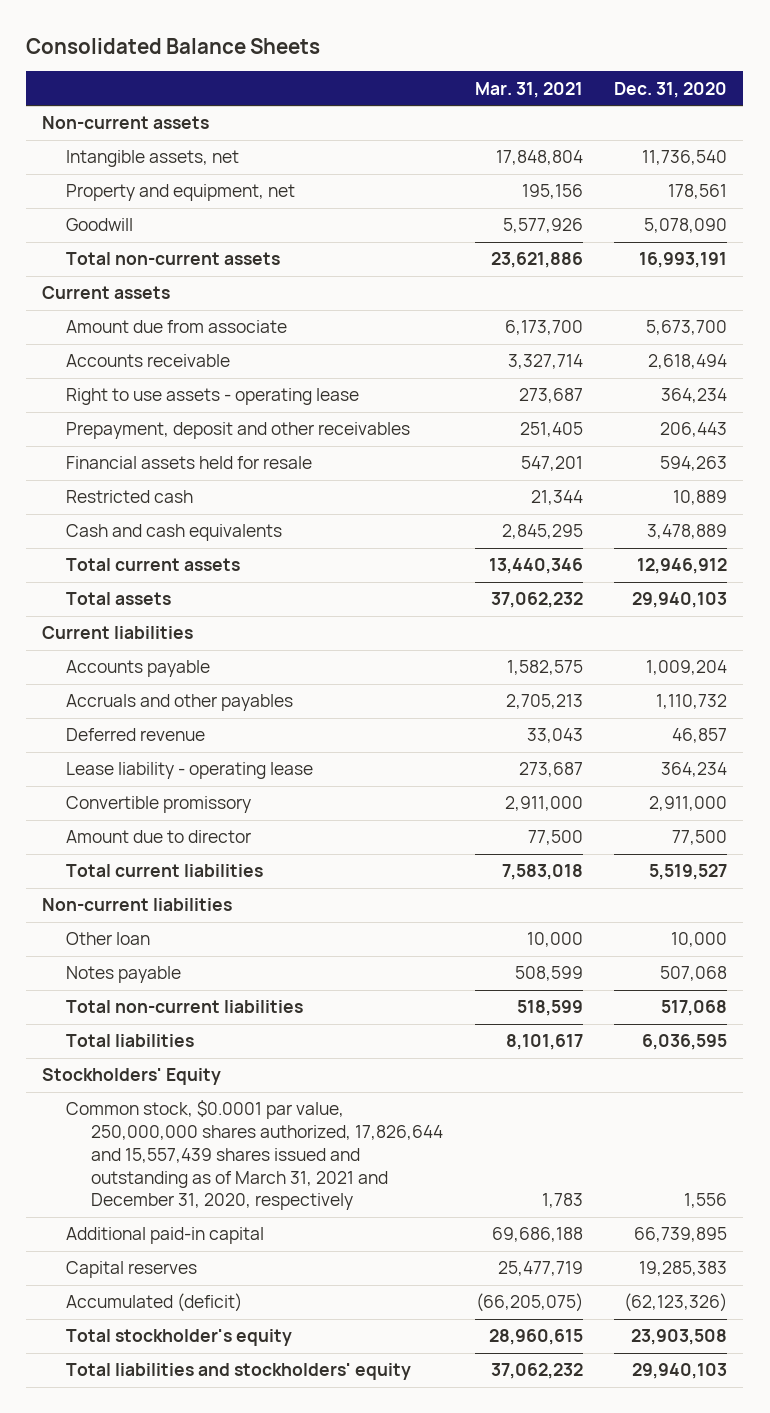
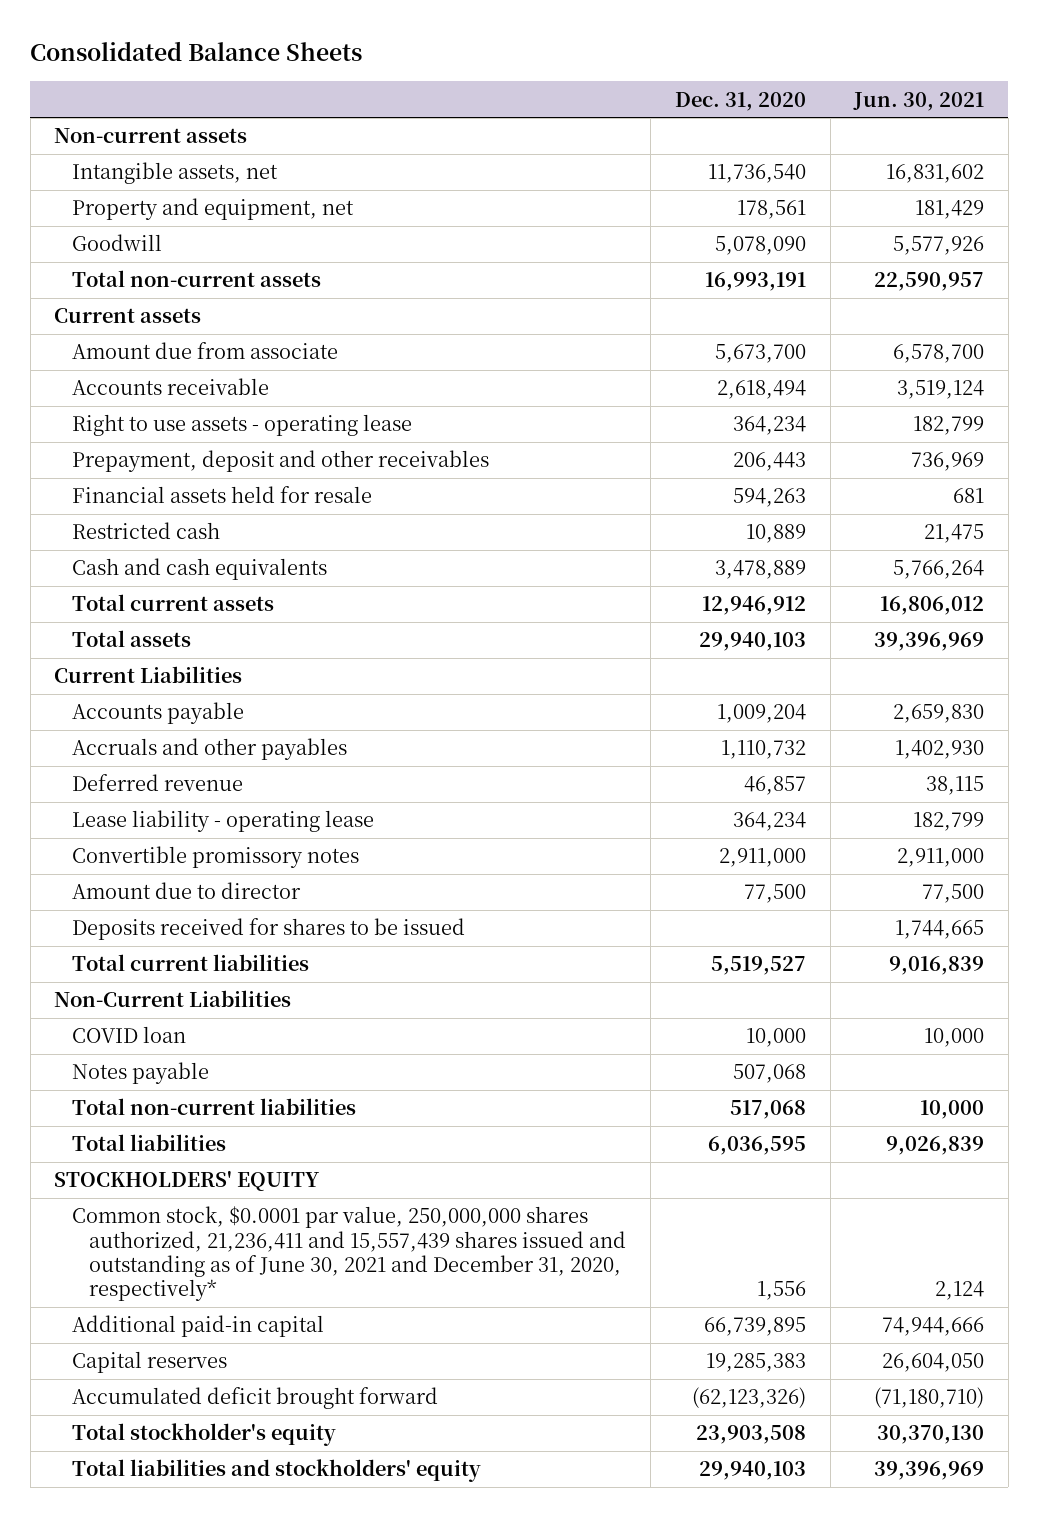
[474,81,583,98] Mar. 31, 2021 -> none
none -> [853,91,985,111] Jun. 30, 2021
[42,626,194,640] Current liabilities -> [54,666,243,684] Current Liabilities
[66,796,252,814] Convertible promissory -> [71,846,359,869] Convertible promissory notes
none -> [71,918,465,941] Deposits received for shares to be issued
[42,898,233,912] Non-current liabilities -> [54,990,292,1008] Non-Current Liabilities
[66,932,151,946] Other loan -> [71,1026,186,1044] COVID loan
[42,1068,222,1086] Stockholders' Equity -> [54,1170,320,1192] STOCKHOLDERS' EQUITY
[66,1100,443,1211] Common stock, $0.0001 par value, 250,000,000 shares authorized, 17,826,644 and 15,557,439 shares issued and outstanding as of March 31, 2021 and December 31, 2020, respectively -> [71,1206,627,1302] Common stock, $0.0001 par value, 250,000,000 shares authorized, 21,236,411 and 15,557,439 shares issued and outstanding as of June 30, 2021 and December 31, 2020, respectively*
[66,1293,243,1313] Accumulated (deficit) -> [71,1387,438,1410] Accumulated deficit brought forward

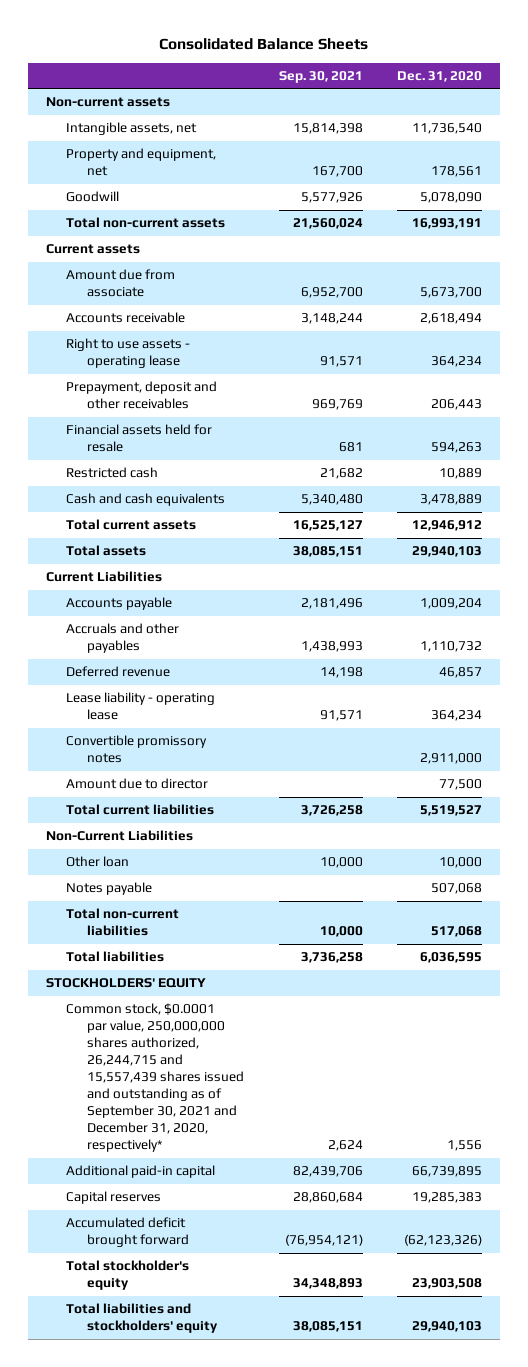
[853,91,985,111] Jun. 30, 2021 -> none
none -> [278,71,363,84] Sep. 30, 2021
[71,918,465,941] Deposits received for shares to be issued -> none
[71,1026,186,1044] COVID loan -> [66,856,130,868] Other loan
[71,1206,627,1302] Common stock, $0.0001 par value, 250,000,000 shares authorized, 21,236,411 and 15,557,439 shares issued and outstanding as of June 30, 2021 and December 31, 2020, respectively* -> [66,1003,244,1153] Common stock, $0.0001 par value, 250,000,000 shares authorized, 26,244,715 and 15,557,439 shares issued and outstanding as of September 30, 2021 and December 31, 2020, respectively*

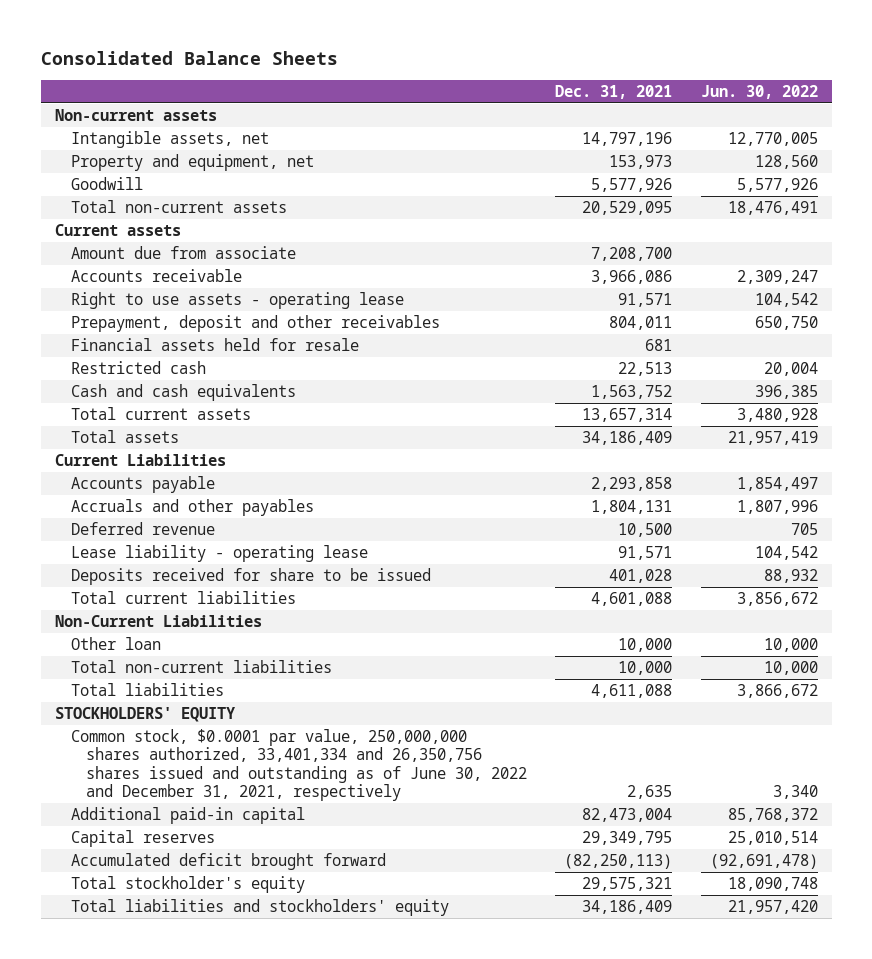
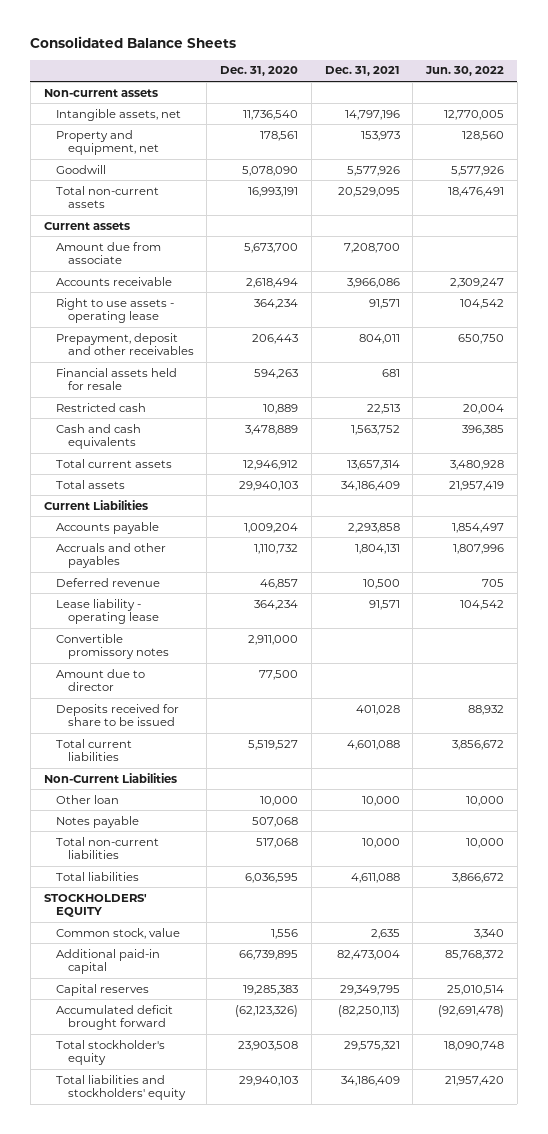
none -> [220,66,299,77] Dec. 31, 2020
none -> [55,633,169,659] Convertible promissory notes
none -> [55,668,145,691] Amount due to director
none -> [55,815,139,828] Notes payable
[70,728,528,802] Common stock, $0.0001 par value, 250,000,000 shares authorized, 33,401,334 and 26,350,756 shares issued and outstanding as of June 30, 2022 and December 31, 2021, respectively -> [55,927,180,939] Common stock, value

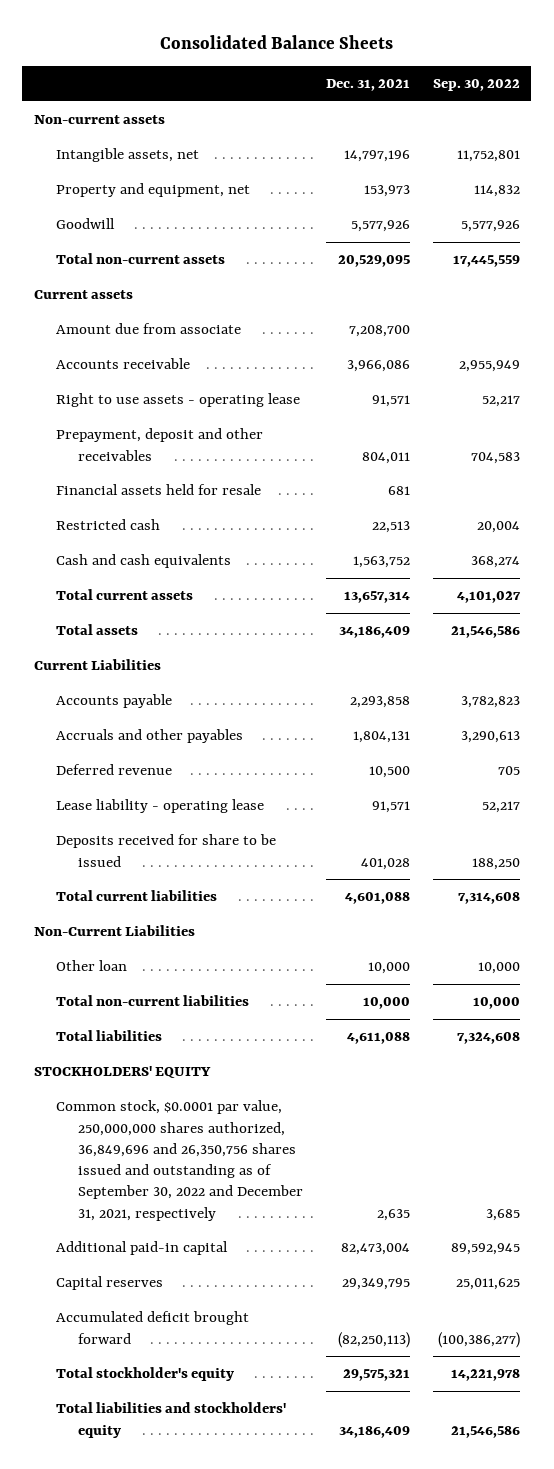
[220,66,299,77] Dec. 31, 2020 -> none
[425,66,505,77] Jun. 30, 2022 -> none
none -> [432,79,520,92] Sep. 30, 2022
[55,633,169,659] Convertible promissory notes -> none
[55,668,145,691] Amount due to director -> none
[55,815,139,828] Notes payable -> none
[55,927,180,939] Common stock, value -> [55,1100,303,1221] Common stock, $0.0001 par value, 250,000,000 shares authorized, 36,849,696 and 26,350,756 shares issued and outstanding as of September 30, 2022 and December 31, 2021, respectively

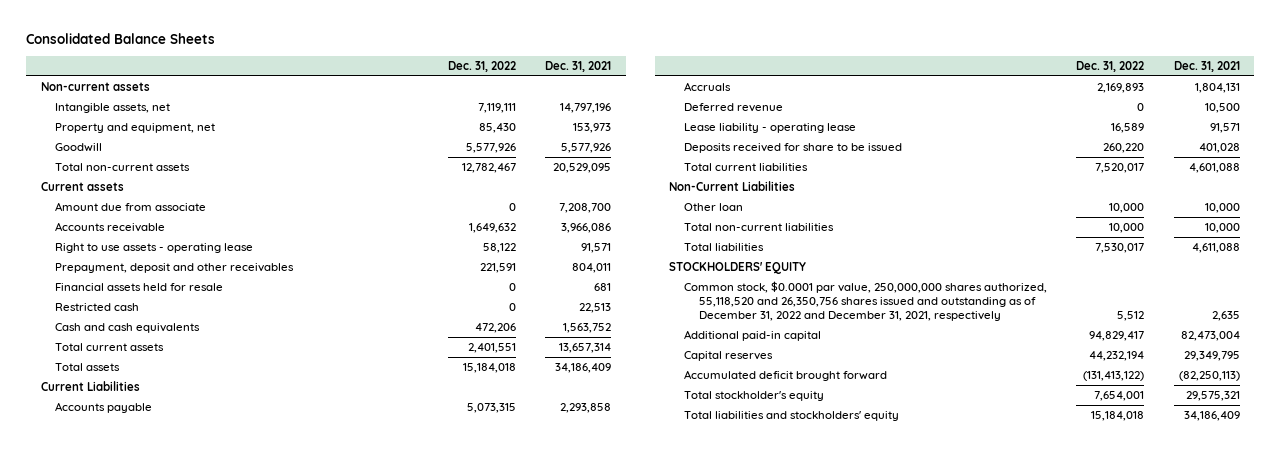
[432,79,520,92] Sep. 30, 2022 -> none
none -> [447,61,516,73] Dec. 31, 2022
[55,729,243,744] Accruals and other payables -> [684,82,732,92] Accruals
[55,1100,303,1221] Common stock, $0.0001 par value, 250,000,000 shares authorized, 36,849,696 and 26,350,756 shares issued and outstanding as of September 30, 2022 and December 31, 2021, respectively -> [684,281,1048,321] Common stock, $0.0001 par value, 250,000,000 shares authorized, 55,118,520 and 26,350,756 shares issued and outstanding as of December 31, 2022 and December 31, 2021, respectively

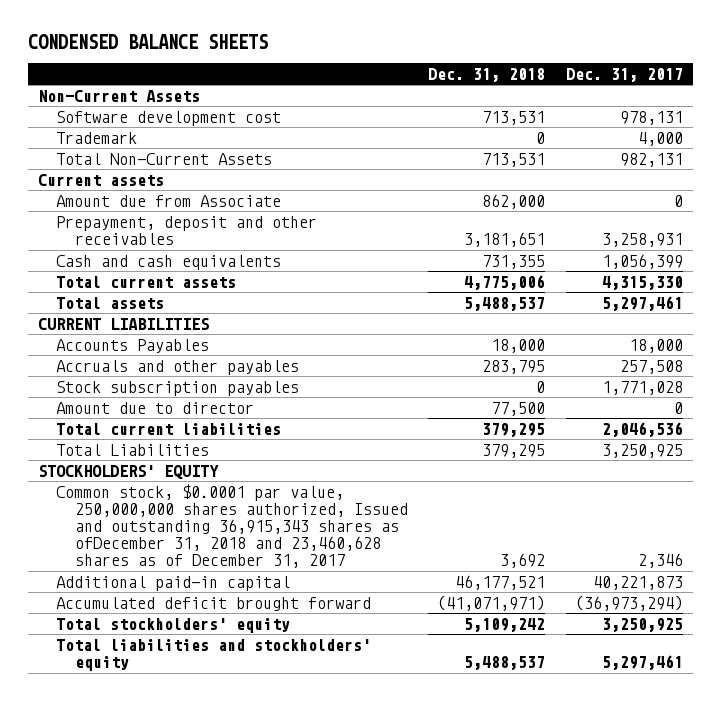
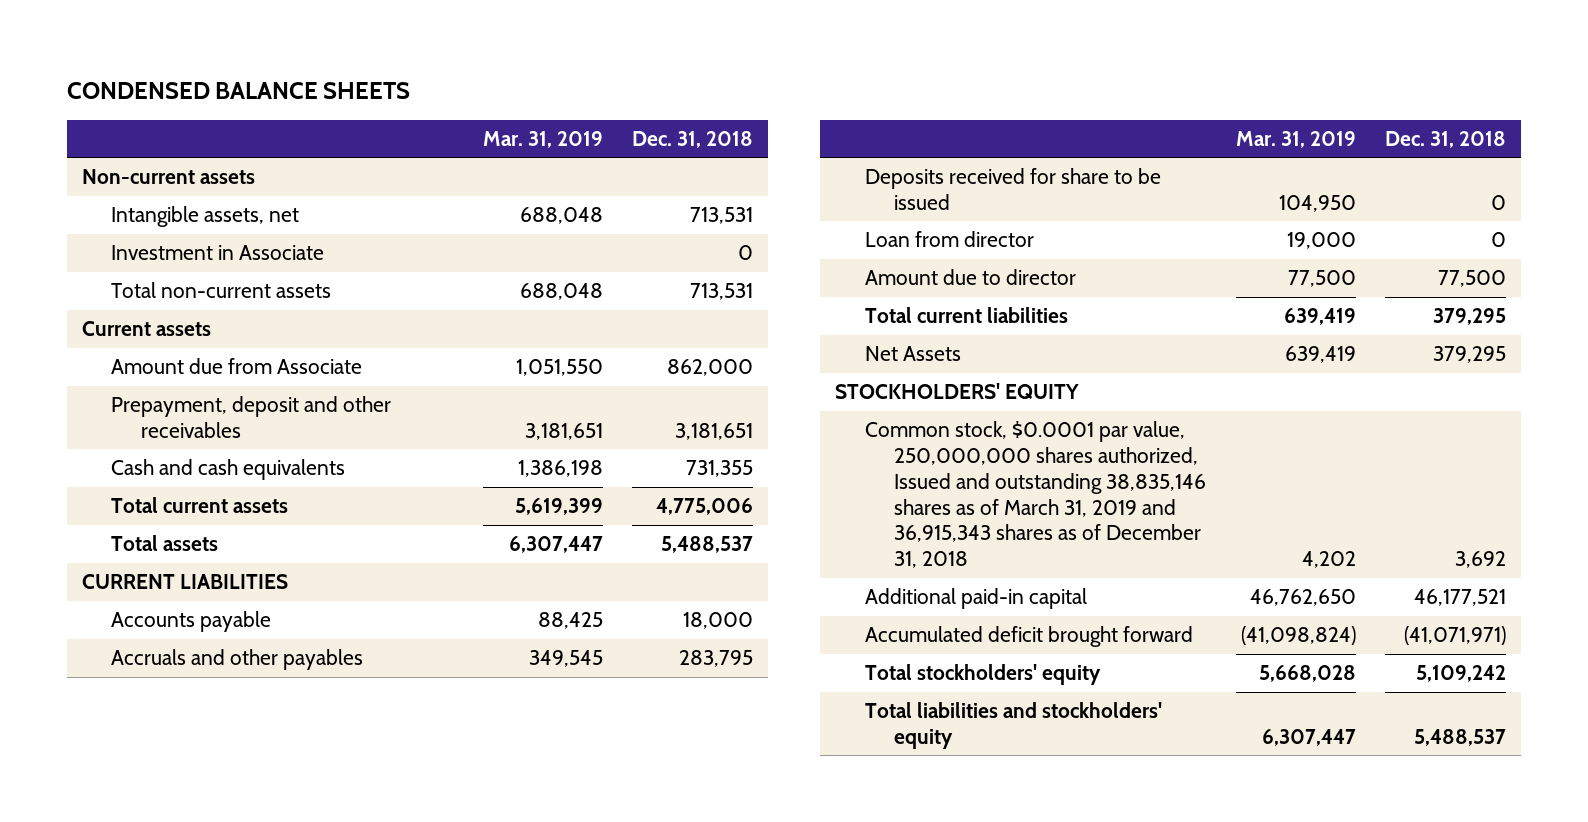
[566,67,684,82] Dec. 31, 2017 -> none
none -> [482,130,603,148] Mar. 31, 2019
[56,132,138,145] Trademark -> none
[38,90,201,103] Non-Current Assets -> [81,169,255,185] Non-current assets
[56,111,282,127] Software development cost -> [111,206,300,228] Intangible assets, net
none -> [111,245,325,261] Investment in Associate
[56,153,273,166] Total Non-Current Assets -> [111,282,332,299] Total non-current assets
[56,339,210,354] Accounts Payables -> [111,611,272,633] Accounts payable
[56,381,300,397] Stock subscription payables -> [864,168,1161,210] Deposits received for share to be issued
none -> [864,231,1034,248] Loan from director
[56,444,210,457] Total Liabilities -> [864,346,961,362] Net Assets
[56,484,408,569] Common stock, $0.0001 par value, 250,000,000 shares authorized, Issued and outstanding 36,915,343 shares as ofDecember 31, 2018 and 23,460,628 shares as of December 31, 2017 -> [864,421,1207,569] Common stock, $0.0001 par value, 250,000,000 shares authorized, Issued and outstanding 38,835,146 shares as of March 31, 2019 and 36,915,343 shares as of December 31, 2018

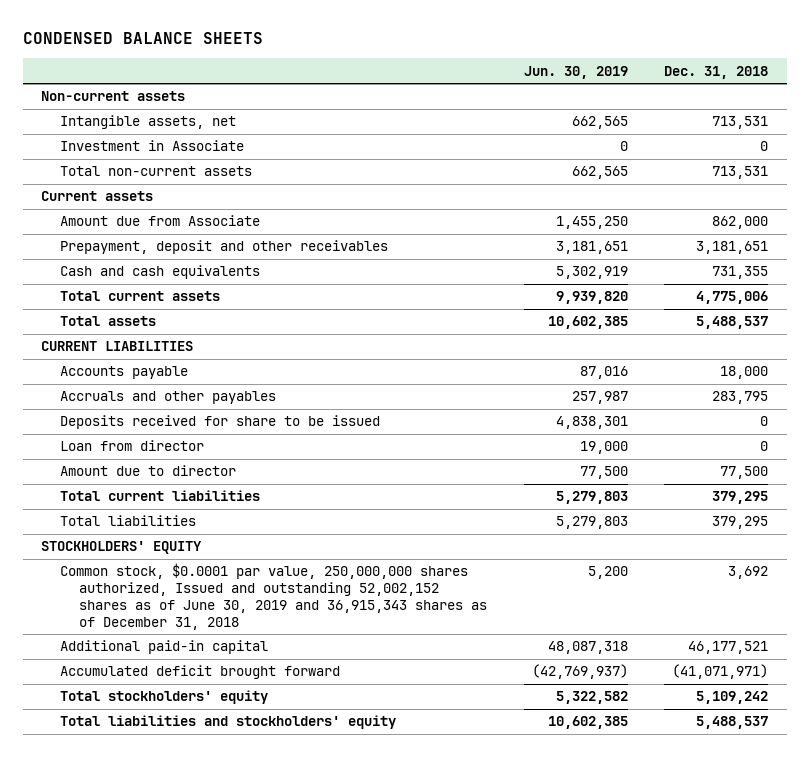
[482,130,603,148] Mar. 31, 2019 -> none
none -> [523,65,628,79] Jun. 30, 2019
[864,346,961,362] Net Assets -> [60,515,197,527] Total liabilities
[864,421,1207,569] Common stock, $0.0001 par value, 250,000,000 shares authorized, Issued and outstanding 38,835,146 shares as of March 31, 2019 and 36,915,343 shares as of December 31, 2018 -> [60,563,488,631] Common stock, $0.0001 par value, 250,000,000 shares authorized, Issued and outstanding 52,002,152 shares as of June 30, 2019 and 36,915,343 shares as of December 31, 2018

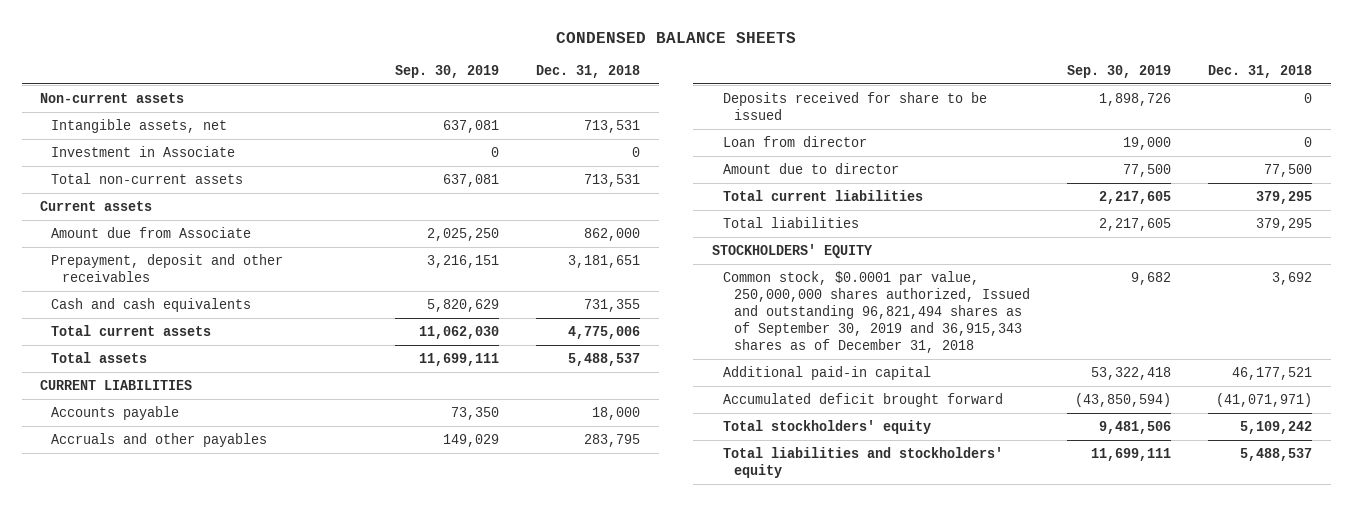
[523,65,628,79] Jun. 30, 2019 -> none
none -> [395,64,500,78] Sep. 30, 2019
[60,563,488,631] Common stock, $0.0001 par value, 250,000,000 shares authorized, Issued and outstanding 52,002,152 shares as of June 30, 2019 and 36,915,343 shares as of December 31, 2018 -> [722,271,1030,353] Common stock, $0.0001 par value, 250,000,000 shares authorized, Issued and outstanding 96,821,494 shares as of September 30, 2019 and 36,915,343 shares as of December 31, 2018

